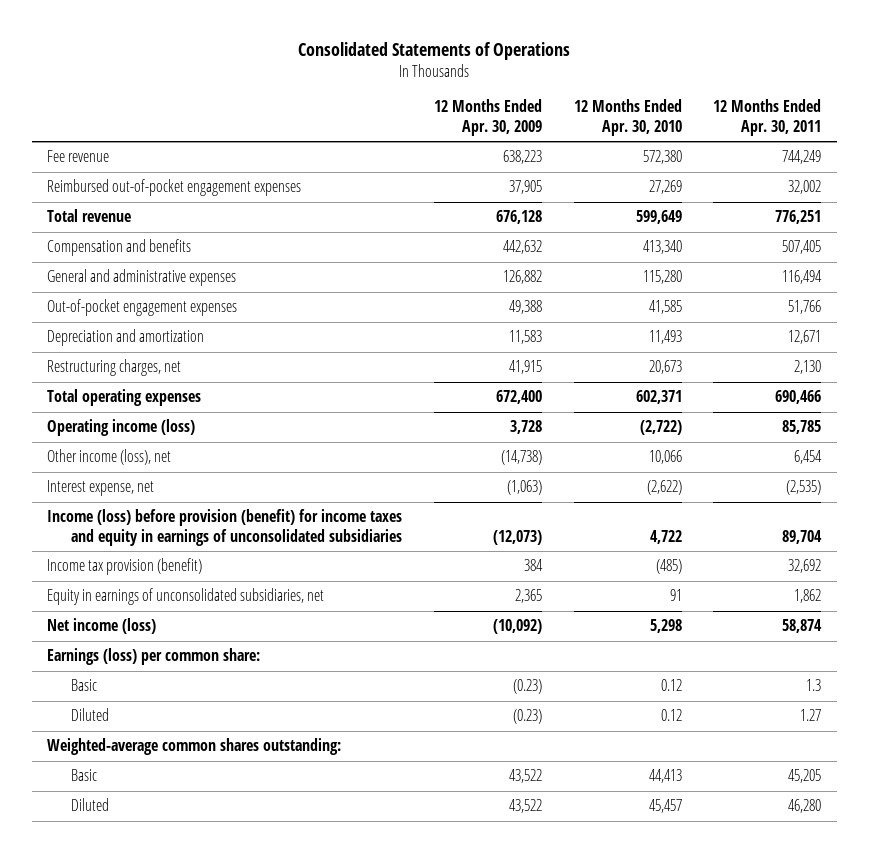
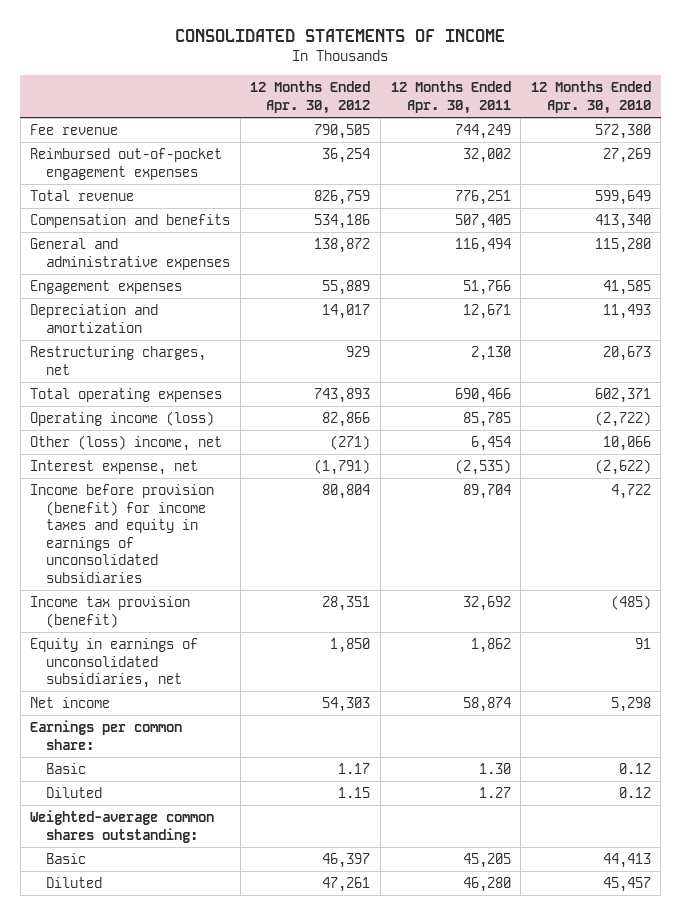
[298,41,571,60] Consolidated Statements of Operations -> [175,29,506,43] CONSOLIDATED STATEMENTS OF INCOME
[434,99,543,137] 12 Months Ended Apr. 30, 2009 -> none
none -> [250,81,371,114] 12 Months Ended Apr. 30, 2012
[47,299,238,317] Out-of-pocket engagement expenses -> [30,280,183,295] Engagement expenses
[47,449,172,466] Other income (loss), net -> [30,435,223,452] Other (loss) income, net
[47,509,403,547] Income (loss) before provision (benefit) for income taxes and equity in earnings of unconsolidated subsidiaries -> [30,484,215,583] Income before provision (benefit) for income taxes and equity in earnings of unconsolidated subsidiaries
[47,618,157,635] Net income (loss) -> [30,697,111,709] Net income
[47,648,261,666] Earnings (loss) per common share: -> [30,720,183,750] Earnings per common share:
[806,679,822,692] 1.3 -> [478,763,511,775] 1.30

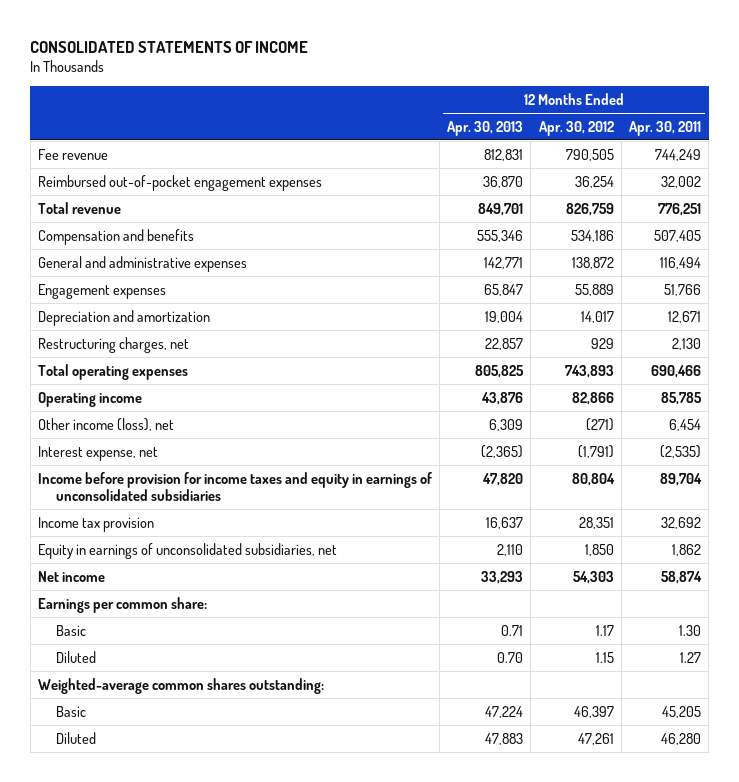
[530,81,651,114] 12 Months Ended Apr. 30, 2010 -> none
none -> [447,120,524,136] Apr. 30, 2013
[30,411,215,427] Operating income (loss) -> [37,391,142,407] Operating income
[30,435,223,452] Other (loss) income, net -> [37,417,174,431] Other income (loss), net
[30,484,215,583] Income before provision (benefit) for income taxes and equity in earnings of unconsolidated subsidiaries -> [37,471,432,501] Income before provision for income taxes and equity in earnings of unconsolidated subsidiaries
[30,596,191,628] Income tax provision (benefit) -> [37,516,154,532] Income tax provision

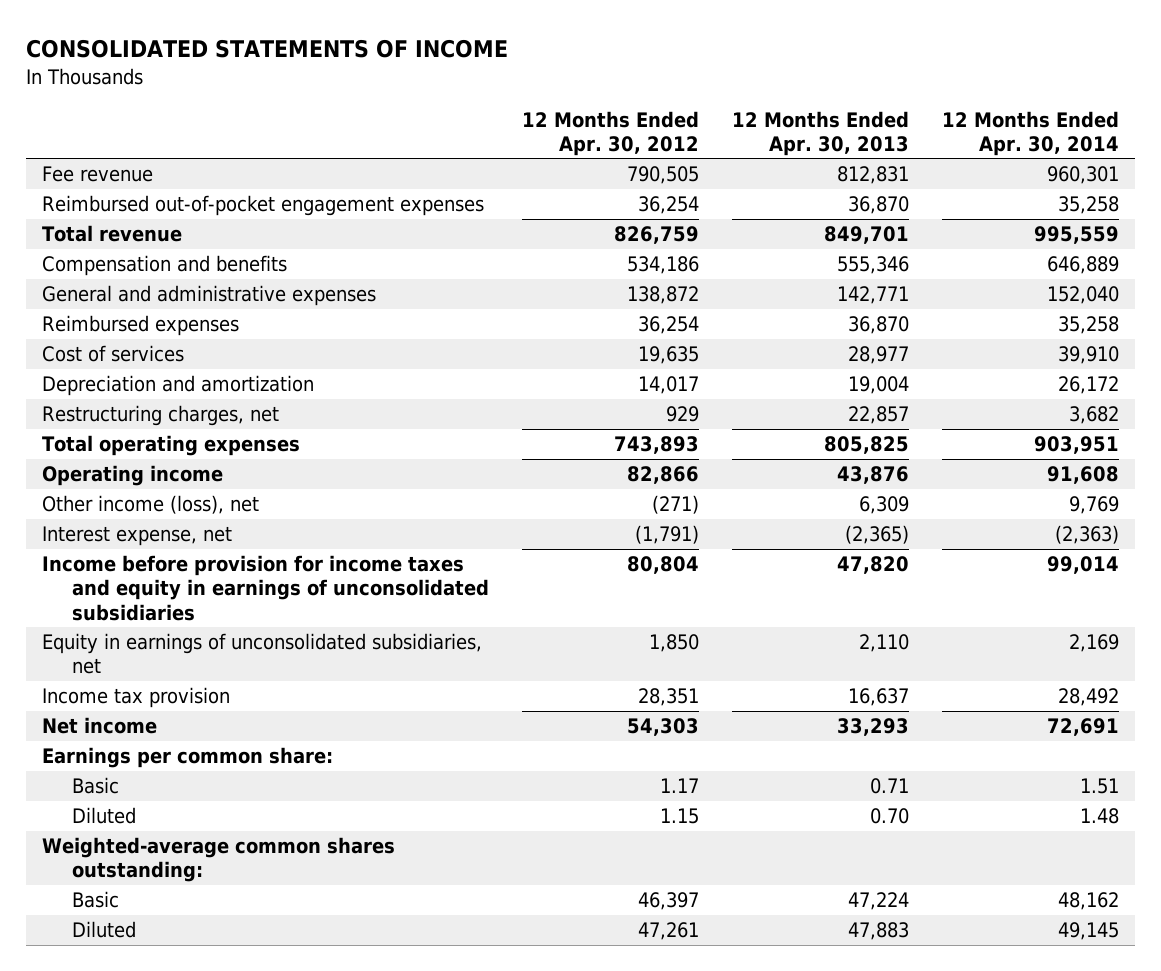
[628,120,701,136] Apr. 30, 2011 -> none
none -> [941,110,1119,156] 12 Months Ended Apr. 30, 2014
[37,283,166,299] Engagement expenses -> [42,315,240,337] Reimbursed expenses
[484,283,524,296] 65,847 -> [847,316,909,335] 36,870
[574,283,614,296] 55,889 -> [638,316,700,335] 36,254
none -> [42,345,185,363] Cost of services
[37,516,154,532] Income tax provision -> [42,687,231,709] Income tax provision

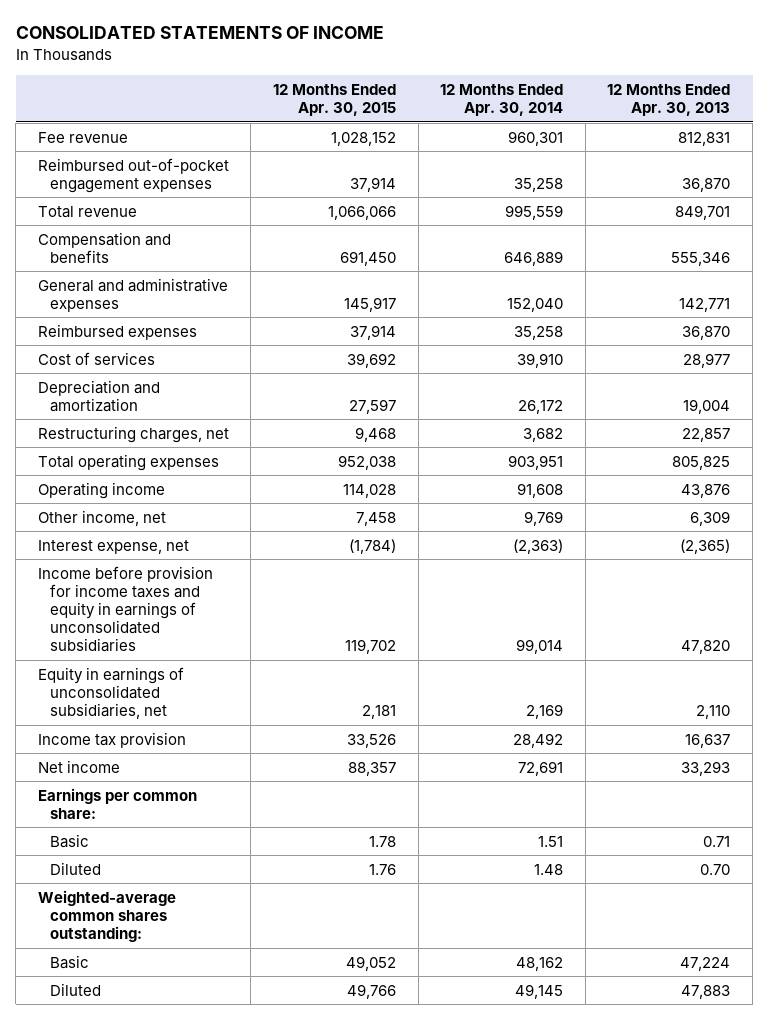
[522,110,700,156] 12 Months Ended Apr. 30, 2012 -> none
none -> [273,83,397,116] 12 Months Ended Apr. 30, 2015
[42,495,260,515] Other income (loss), net -> [37,509,166,526] Other income, net

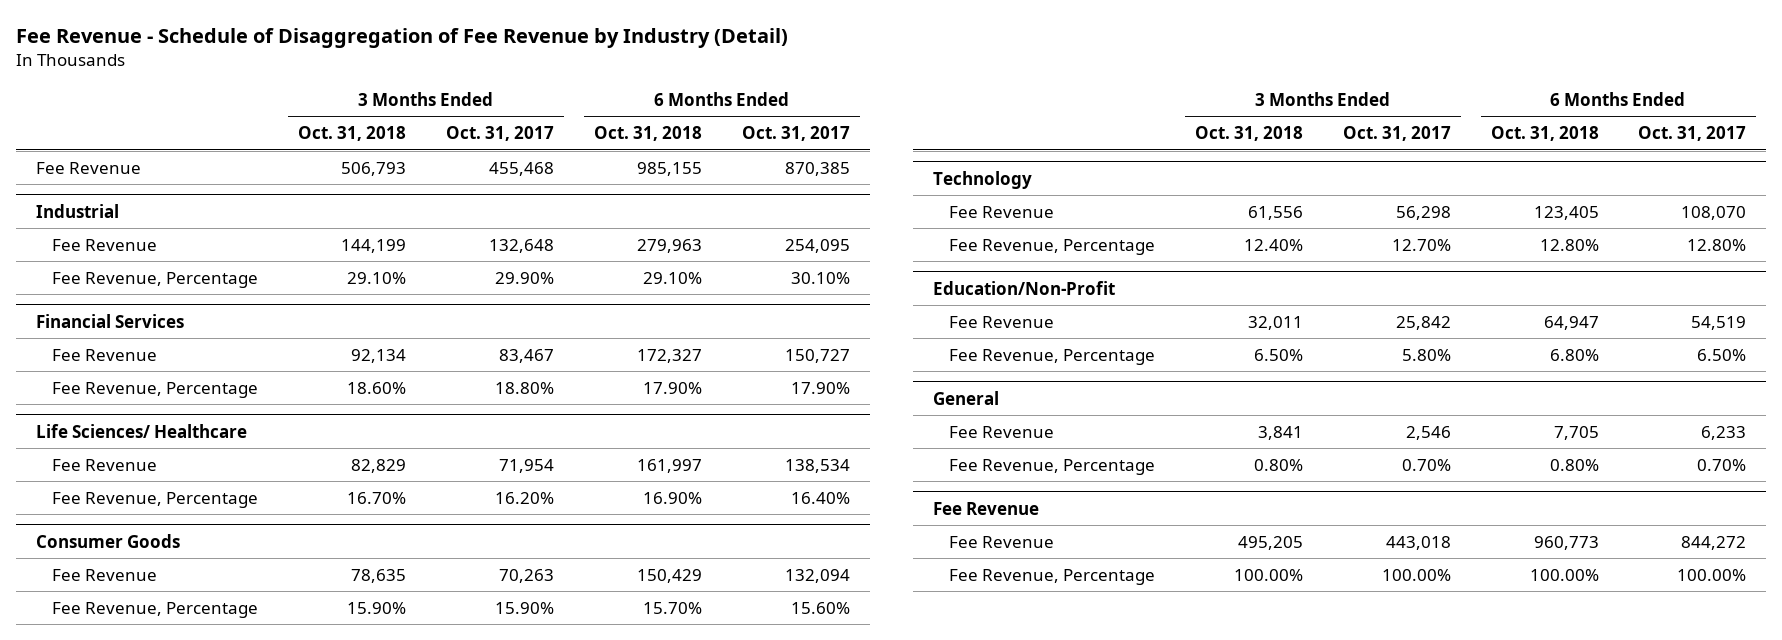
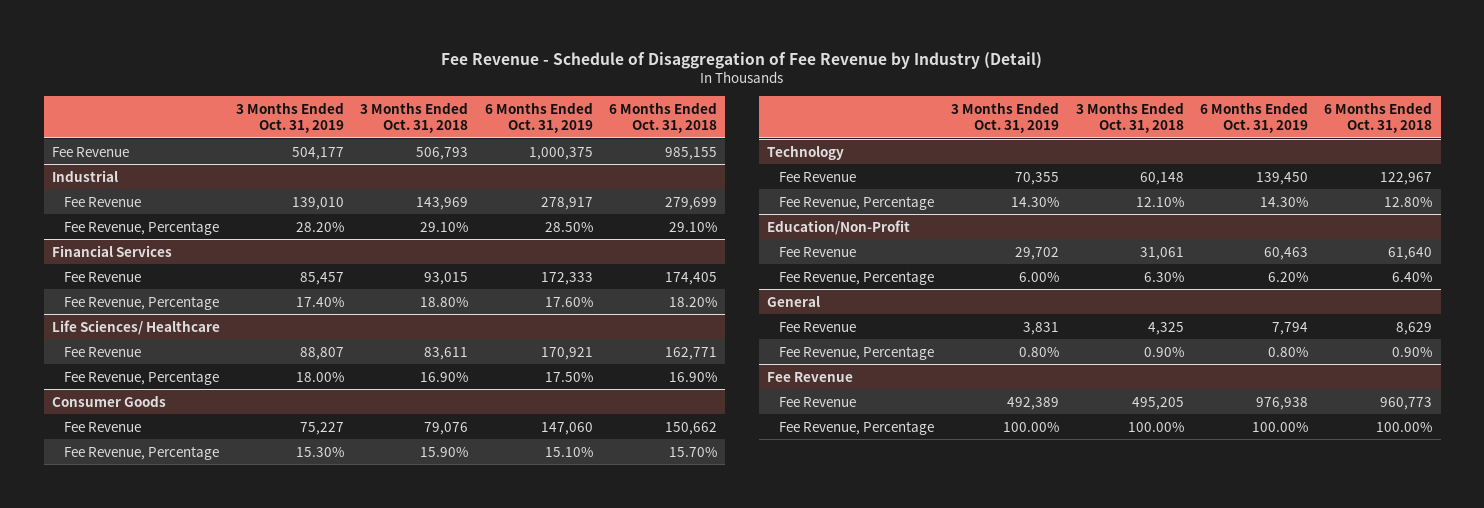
[446,126,555,142] Oct. 31, 2017 -> none
[741,126,850,142] Oct. 31, 2017 -> none
none -> [236,102,345,133] 3 Months Ended Oct. 31, 2019
none -> [484,102,593,133] 6 Months Ended Oct. 31, 2019
[341,238,407,253] 144,199 -> [416,196,469,210] 143,969
[636,238,702,253] 279,963 -> [664,196,717,210] 279,699
[351,348,407,363] 92,134 -> [424,271,469,285] 93,015
[636,348,702,363] 172,327 -> [664,271,717,285] 174,405
[347,381,407,394] 18.60% -> [420,296,469,307] 18.80%
[642,381,702,394] 17.90% -> [668,296,717,307] 18.20%
[351,458,407,473] 82,829 -> [424,346,469,360] 83,611
[636,458,702,473] 161,997 -> [664,346,717,360] 162,771
[347,491,407,504] 16.70% -> [420,371,469,382] 16.90%
[351,568,407,583] 78,635 -> [424,421,469,435] 79,076
[636,568,702,583] 150,429 -> [664,421,717,435] 150,662
[1247,205,1303,220] 61,556 -> [1139,171,1184,185] 60,148
[1533,205,1599,220] 123,405 -> [1380,171,1433,185] 122,967
[1243,238,1303,251] 12.40% -> [1135,196,1184,207] 12.10%
[1247,315,1303,330] 32,011 -> [1139,246,1184,260] 31,061
[1543,315,1599,330] 64,947 -> [1388,246,1433,260] 61,640
[1253,348,1303,361] 6.50% -> [1143,271,1184,282] 6.30%
[1549,348,1599,361] 6.80% -> [1392,271,1433,282] 6.40%
[1257,425,1303,440] 3,841 -> [1147,321,1184,335] 4,325
[1553,425,1599,440] 7,705 -> [1396,321,1433,335] 8,629
[1253,458,1303,471] 0.80% -> [1143,346,1184,357] 0.90%
[1549,458,1599,471] 0.80% -> [1392,346,1433,357] 0.90%

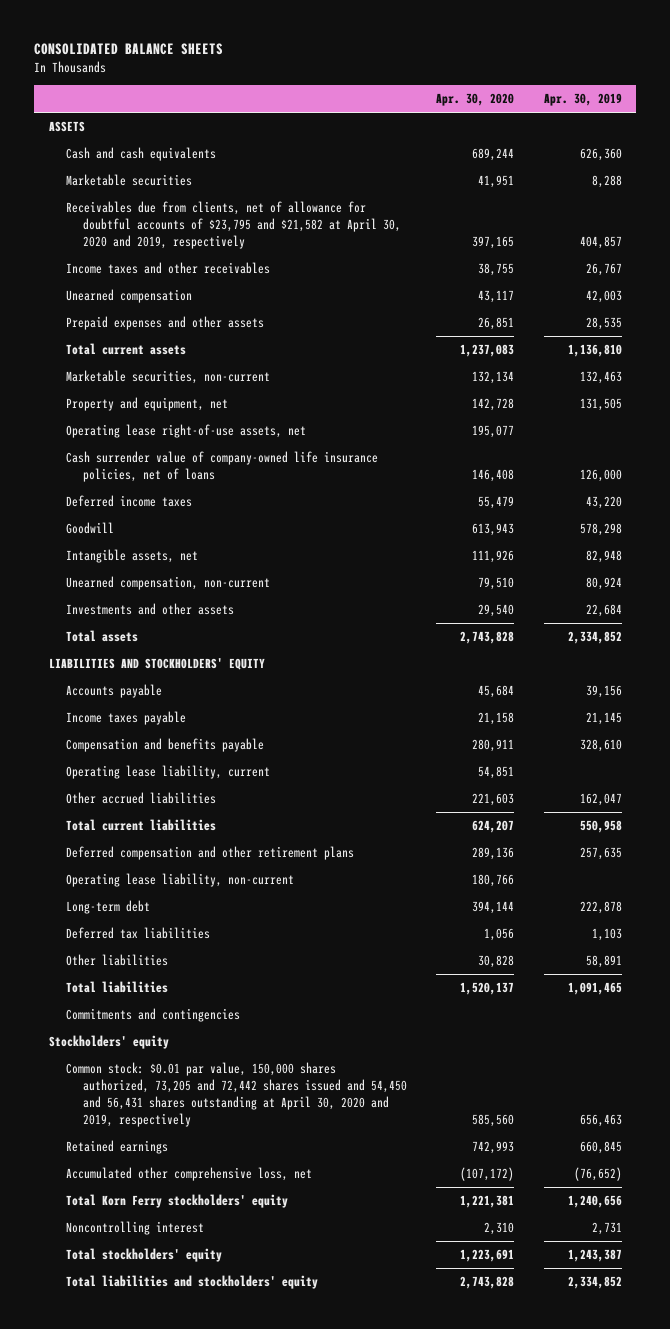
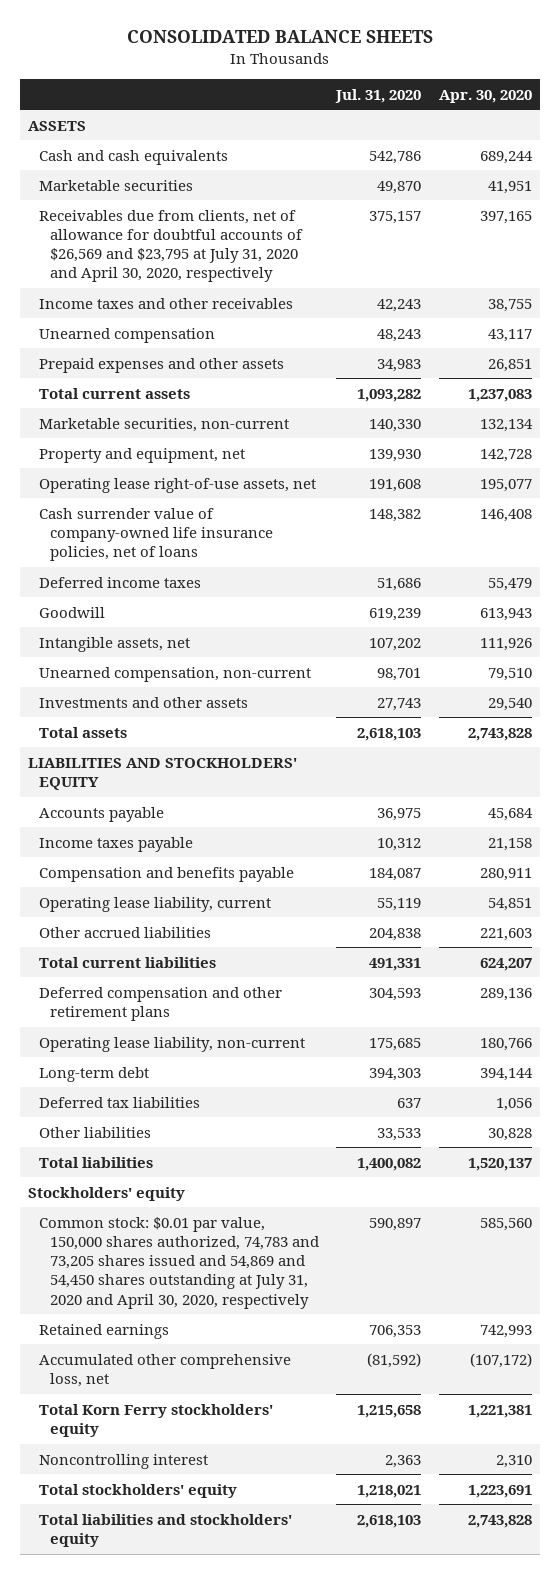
[543,93,622,107] Apr. 30, 2019 -> none
none -> [335,88,422,103] Jul. 31, 2020
[65,201,401,249] Receivables due from clients, net of allowance for doubtful accounts of $23,795 and $21,582 at April 30, 2020 and 2019, respectively -> [39,209,303,283] Receivables due from clients, net of allowance for doubtful accounts of $26,569 and $23,795 at July 31, 2020 and April 30, 2020, respectively
[65,1008,240,1023] Commitments and contingencies -> none
[65,1062,407,1127] Common stock: $0.01 par value, 150,000 shares authorized, 73,205 and 72,442 shares issued and 54,450 and 56,431 shares outstanding at April 30, 2020 and 2019, respectively -> [39,1216,319,1309] Common stock: $0.01 par value, 150,000 shares authorized, 74,783 and 73,205 shares issued and 54,869 and 54,450 shares outstanding at July 31, 2020 and April 30, 2020, respectively

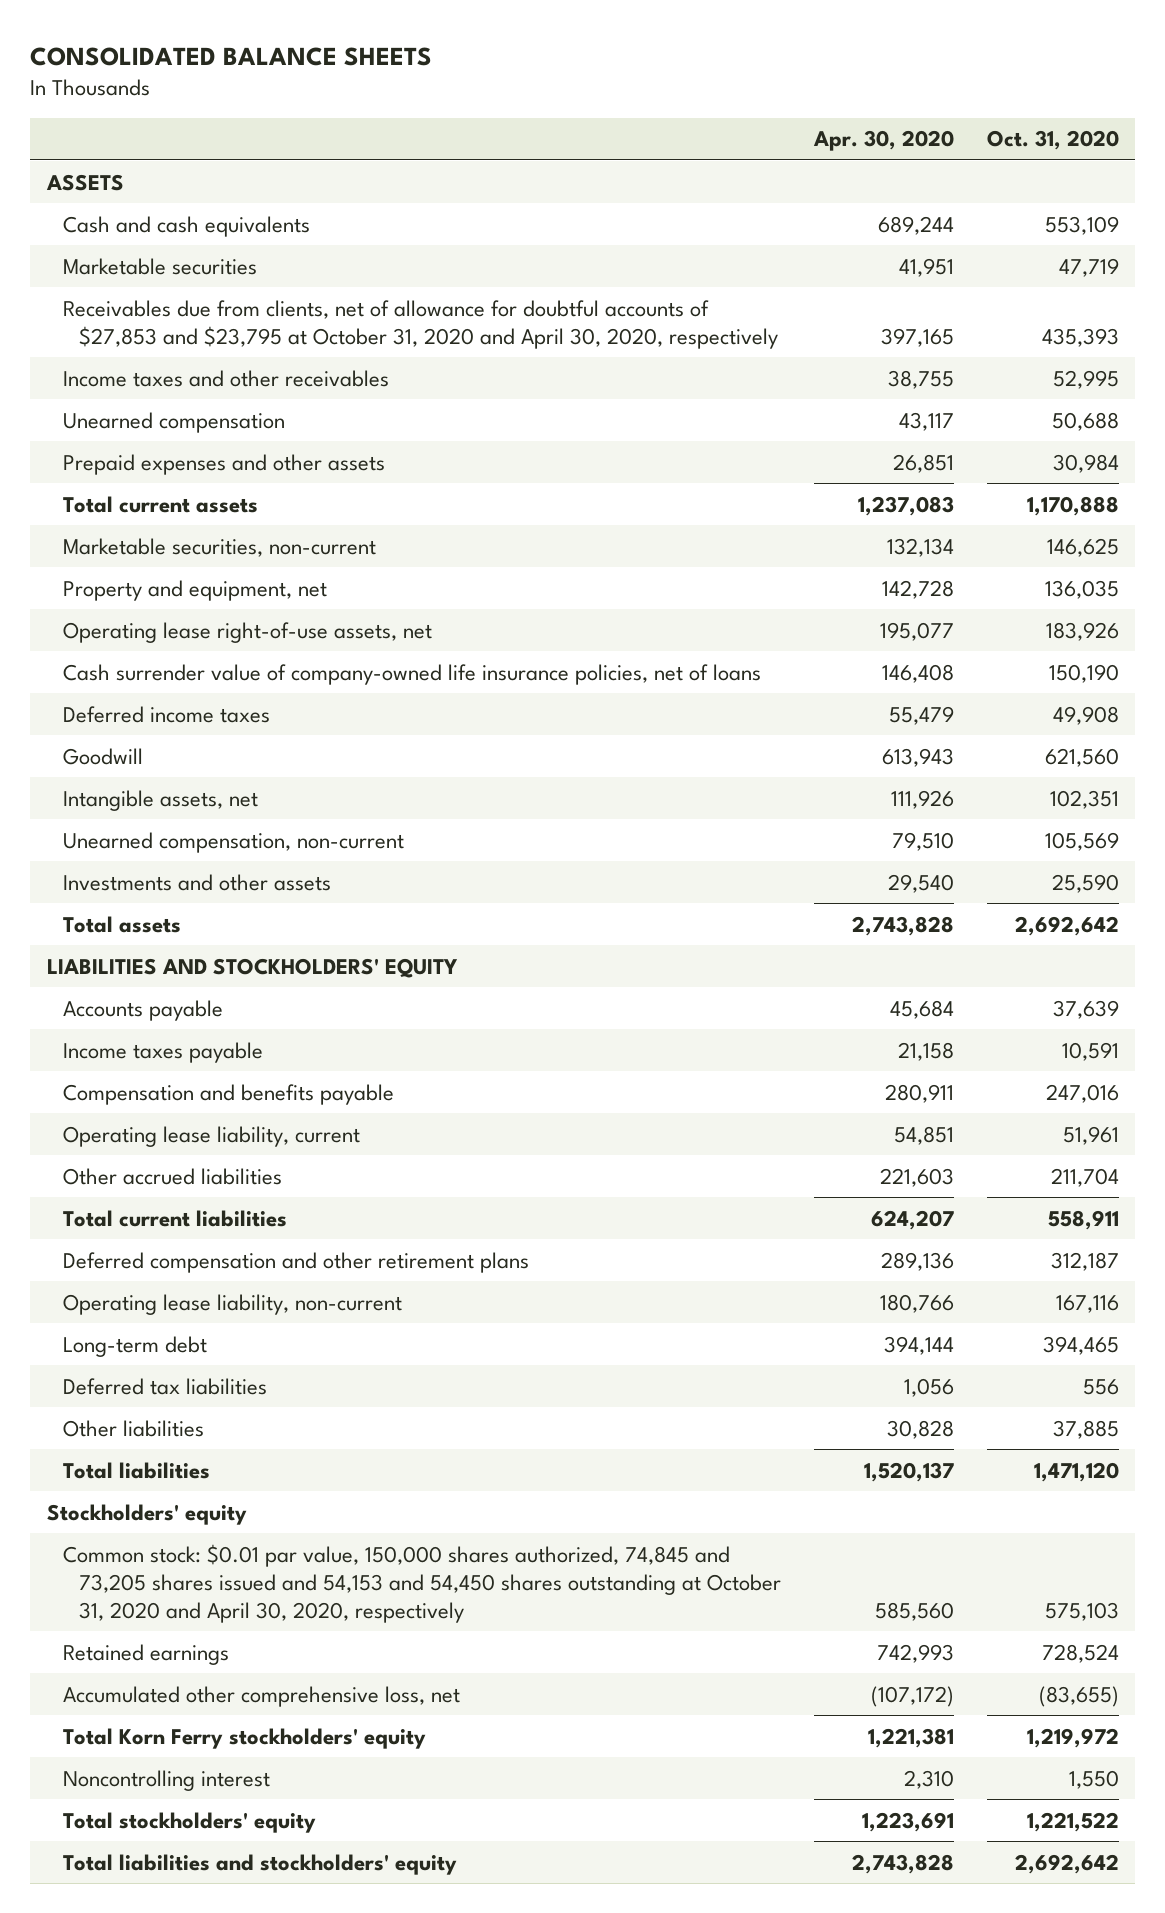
[335,88,422,103] Jul. 31, 2020 -> none
none -> [986,130,1119,151] Oct. 31, 2020
[39,209,303,283] Receivables due from clients, net of allowance for doubtful accounts of $26,569 and $23,795 at July 31, 2020 and April 30, 2020, respectively -> [62,299,779,349] Receivables due from clients, net of allowance for doubtful accounts of $27,853 and $23,795 at October 31, 2020 and April 30, 2020, respectively
[39,1216,319,1309] Common stock: $0.01 par value, 150,000 shares authorized, 74,783 and 73,205 shares issued and 54,869 and 54,450 shares outstanding at July 31, 2020 and April 30, 2020, respectively -> [62,1543,782,1623] Common stock: $0.01 par value, 150,000 shares authorized, 74,845 and 73,205 shares issued and 54,153 and 54,450 shares outstanding at October 31, 2020 and April 30, 2020, respectively

